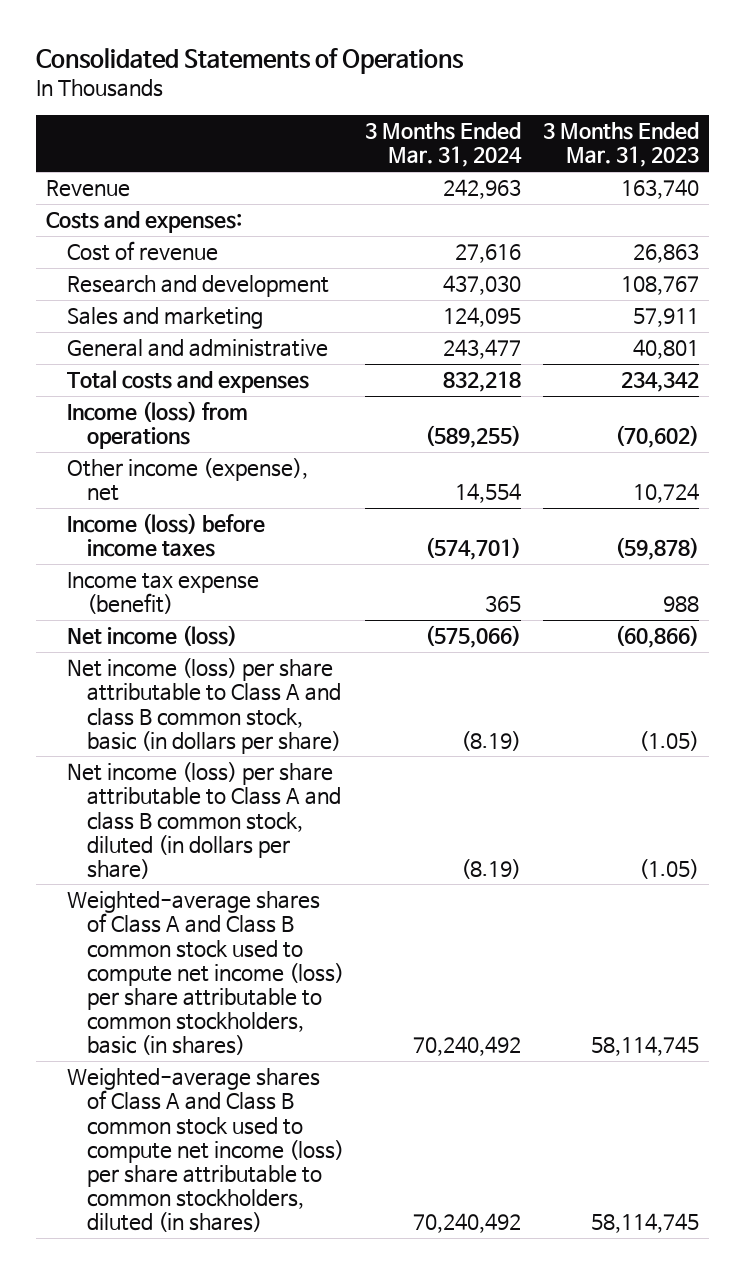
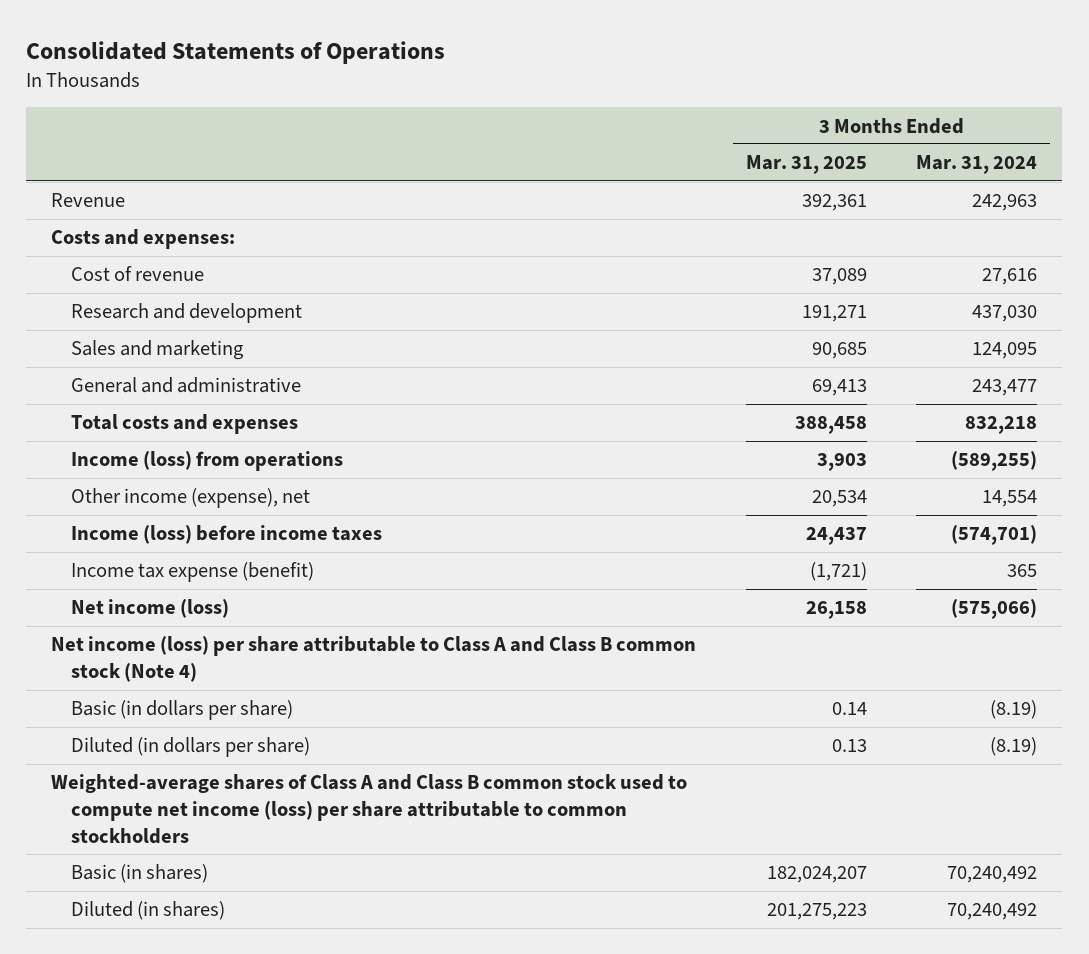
[542,122,699,168] 3 Months Ended Mar. 31, 2023 -> none
none -> [745,155,867,175] Mar. 31, 2025
none -> [51,636,697,683] Net income (loss) per share attributable to Class A and Class B common stock (Note 4)
[66,658,341,754] Net income (loss) per share attributable to Class A and class B common stock, basic (in dollars per share) -> [71,700,294,721] Basic (in dollars per share)
[66,762,341,879] Net income (loss) per share attributable to Class A and class B common stock, diluted (in dollars per share) -> [71,737,311,758] Diluted (in dollars per share)
none -> [51,774,688,844] Weighted-average shares of Class A and Class B common stock used to compute net income (loss) per share attributable to common stockholders
[66,891,344,1055] Weighted-average shares of Class A and Class B common stock used to compute net income (loss) per share attributable to common stockholders, basic (in shares) -> [71,864,209,884] Basic (in shares)
[66,1068,344,1232] Weighted-average shares of Class A and Class B common stock used to compute net income (loss) per share attributable to common stockholders, diluted (in shares) -> [71,901,226,921] Diluted (in shares)

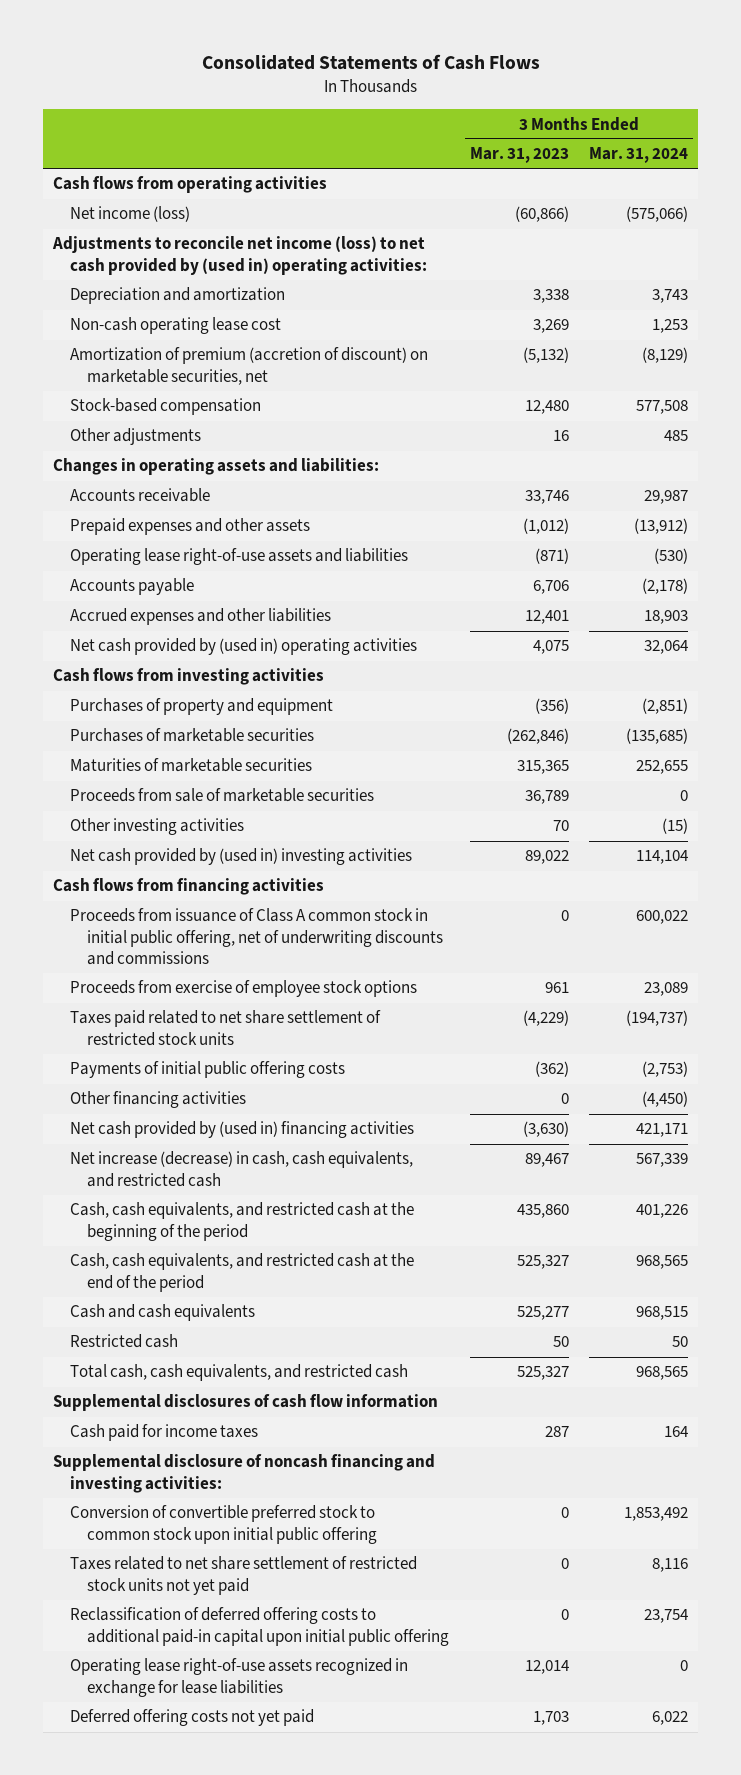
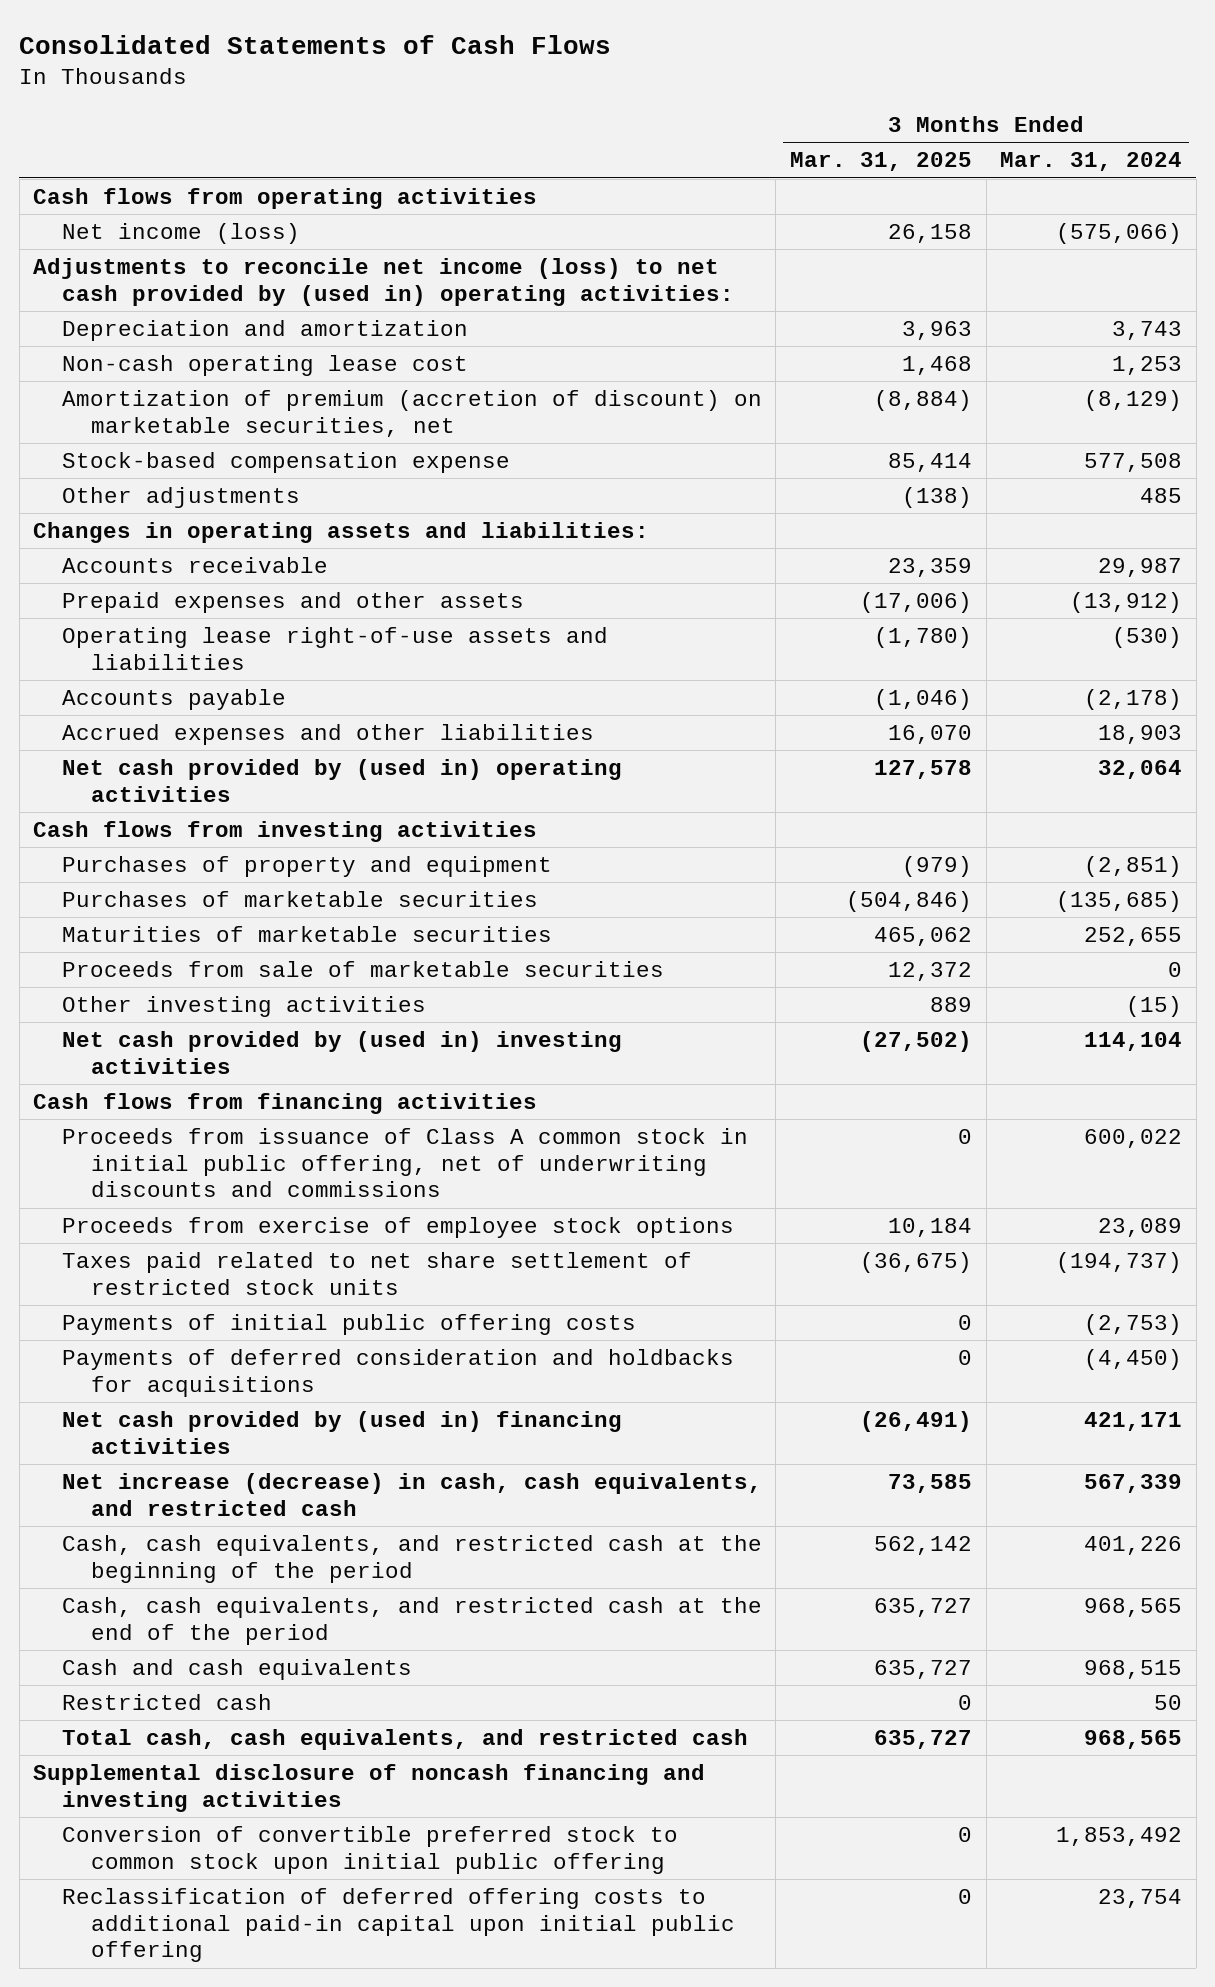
[469,147,569,164] Mar. 31, 2023 -> none
none -> [789,152,972,172] Mar. 31, 2025
[70,398,262,416] Stock-based compensation -> [61,452,510,474] Stock-based compensation expense
[70,1091,247,1109] Other financing activities -> [61,1349,734,1397] Payments of deferred consideration and holdbacks for acquisitions
[53,1394,439,1412] Supplemental disclosures of cash flow information -> none
[70,1424,259,1442] Cash paid for income taxes -> none
[53,1454,436,1493] Supplemental disclosure of noncash financing and investing activities: -> [33,1764,706,1812] Supplemental disclosure of noncash financing and investing activities
[70,1556,418,1595] Taxes related to net share settlement of restricted stock units not yet paid -> none
[70,1658,409,1697] Operating lease right-of-use assets recognized in exchange for lease liabilities -> none
[70,1709,315,1727] Deferred offering costs not yet paid -> none

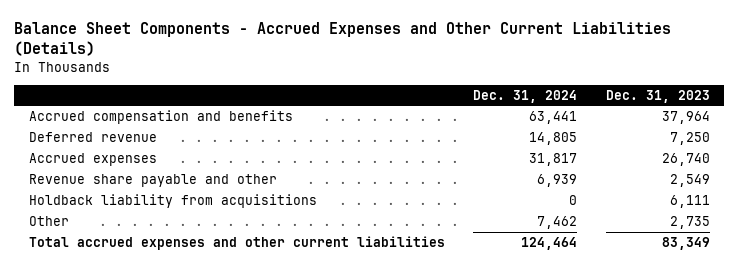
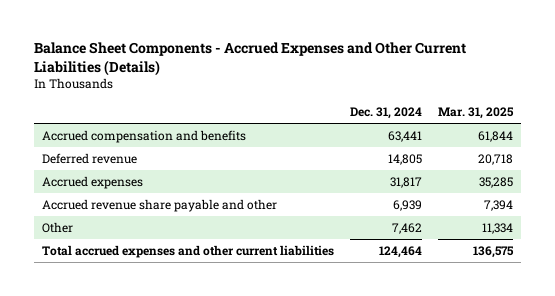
[605,89,710,103] Dec. 31, 2023 -> none
none -> [438,106,515,119] Mar. 31, 2025
[28,193,317,208] Holdback liability from acquisitions -> none
[28,173,277,187] Revenue share payable and other -> [42,198,278,212] Accrued revenue share payable and other

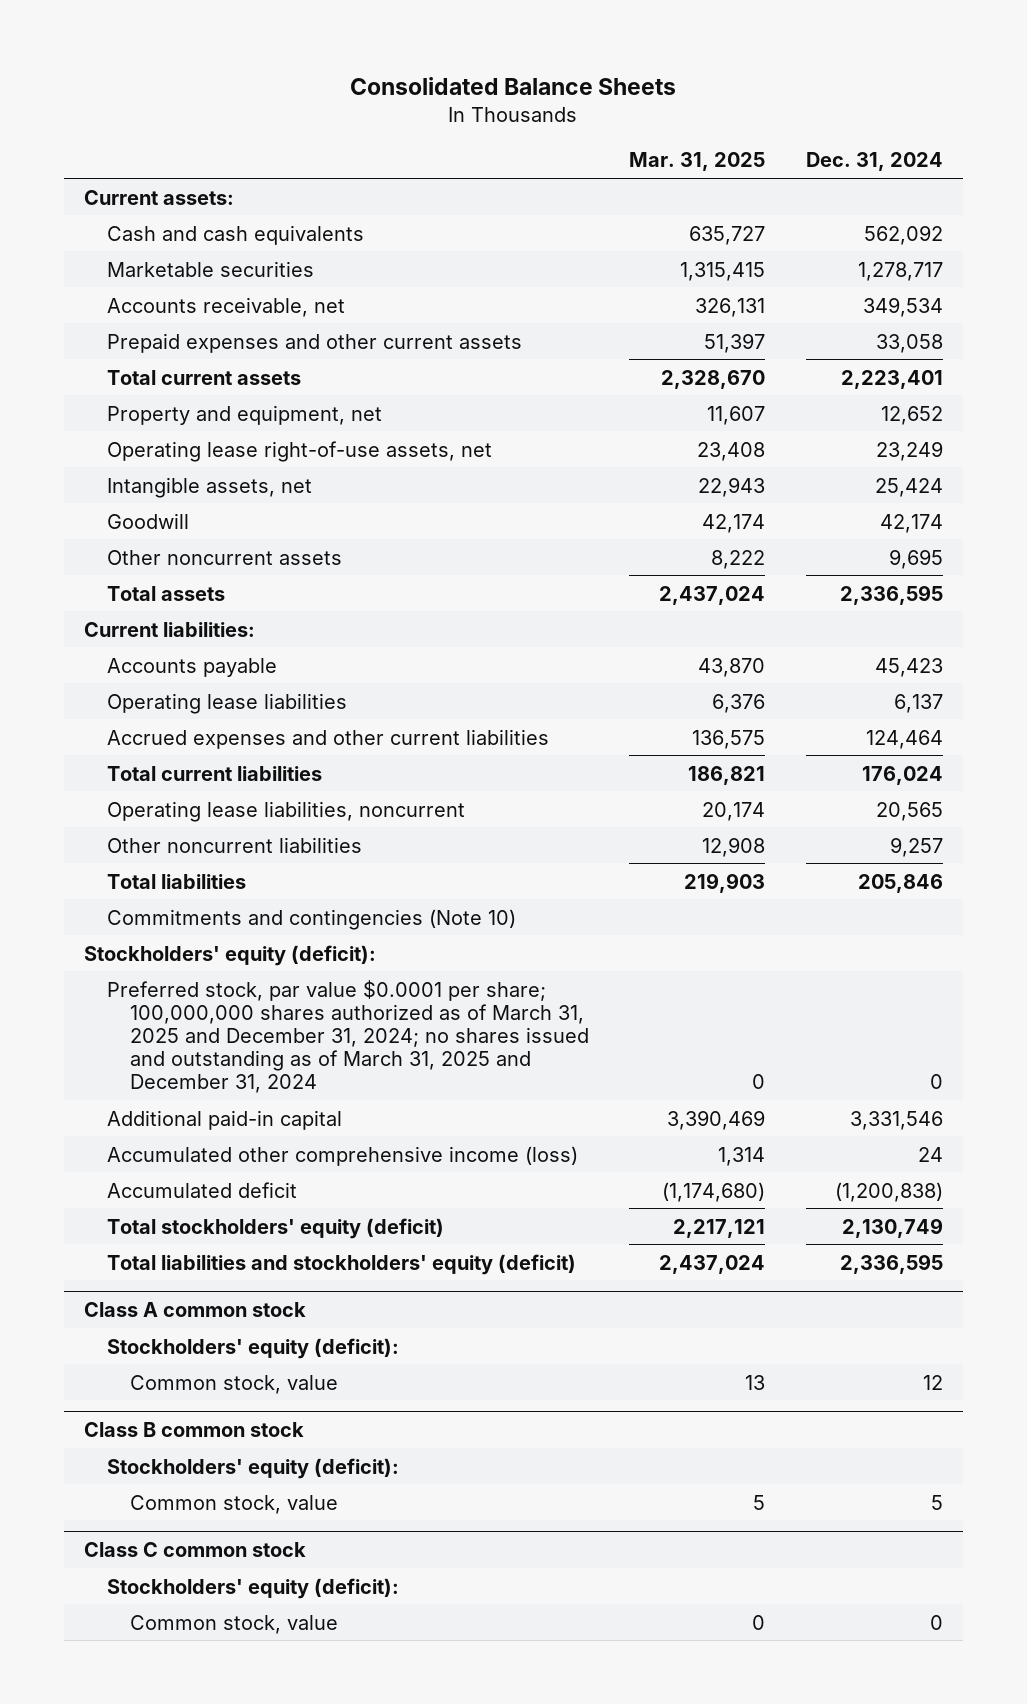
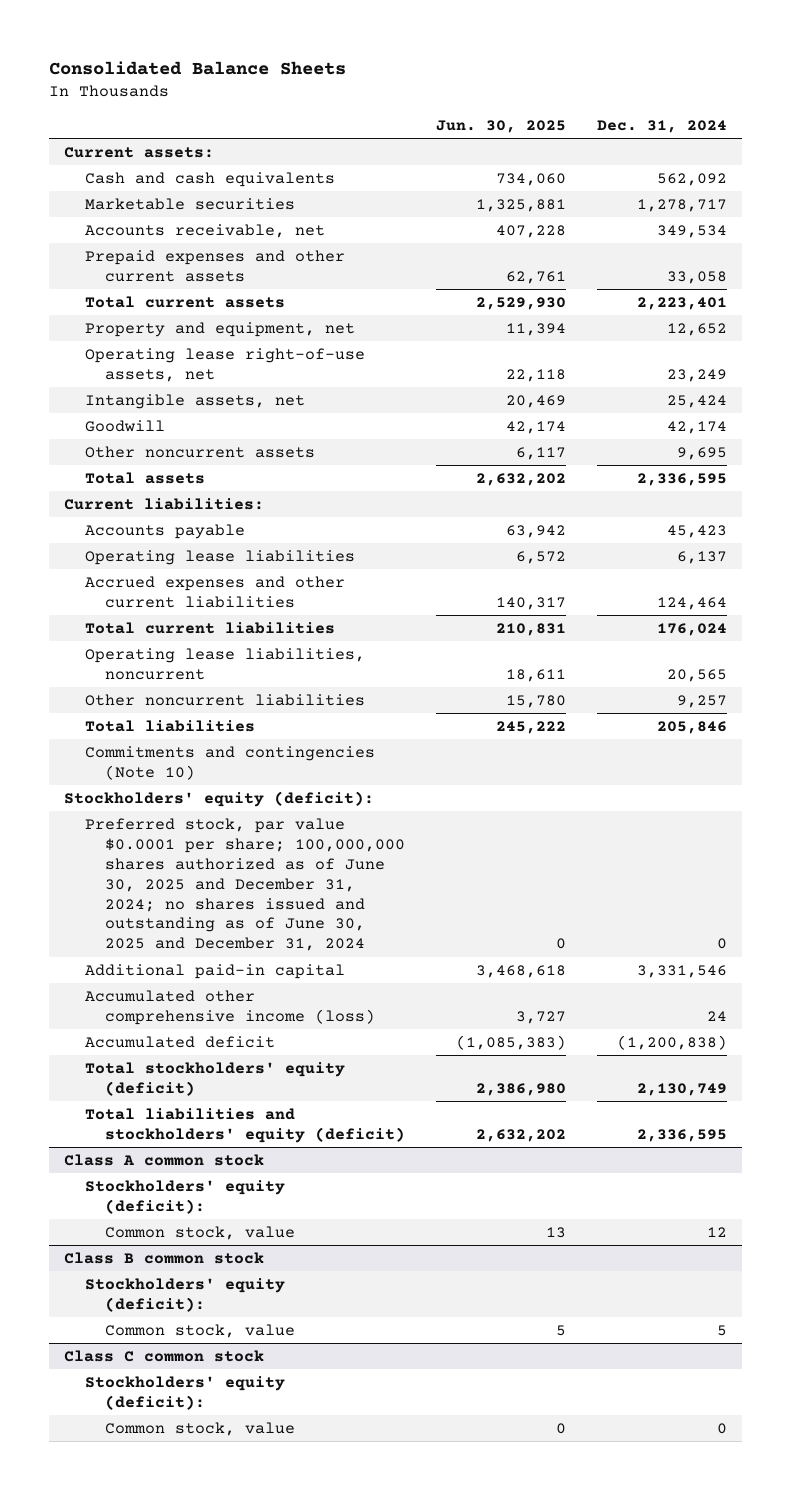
[629,152,766,172] Mar. 31, 2025 -> none
none -> [435,120,566,134] Jun. 30, 2025
[107,979,590,1093] Preferred stock, par value $0.0001 per share; 100,000,000 shares authorized as of March 31, 2025 and December 31, 2024; no shares issued and outstanding as of March 31, 2025 and December 31, 2024 -> [84,817,406,952] Preferred stock, par value $0.0001 per share; 100,000,000 shares authorized as of June 30, 2025 and December 31, 2024; no shares issued and outstanding as of June 30, 2025 and December 31, 2024

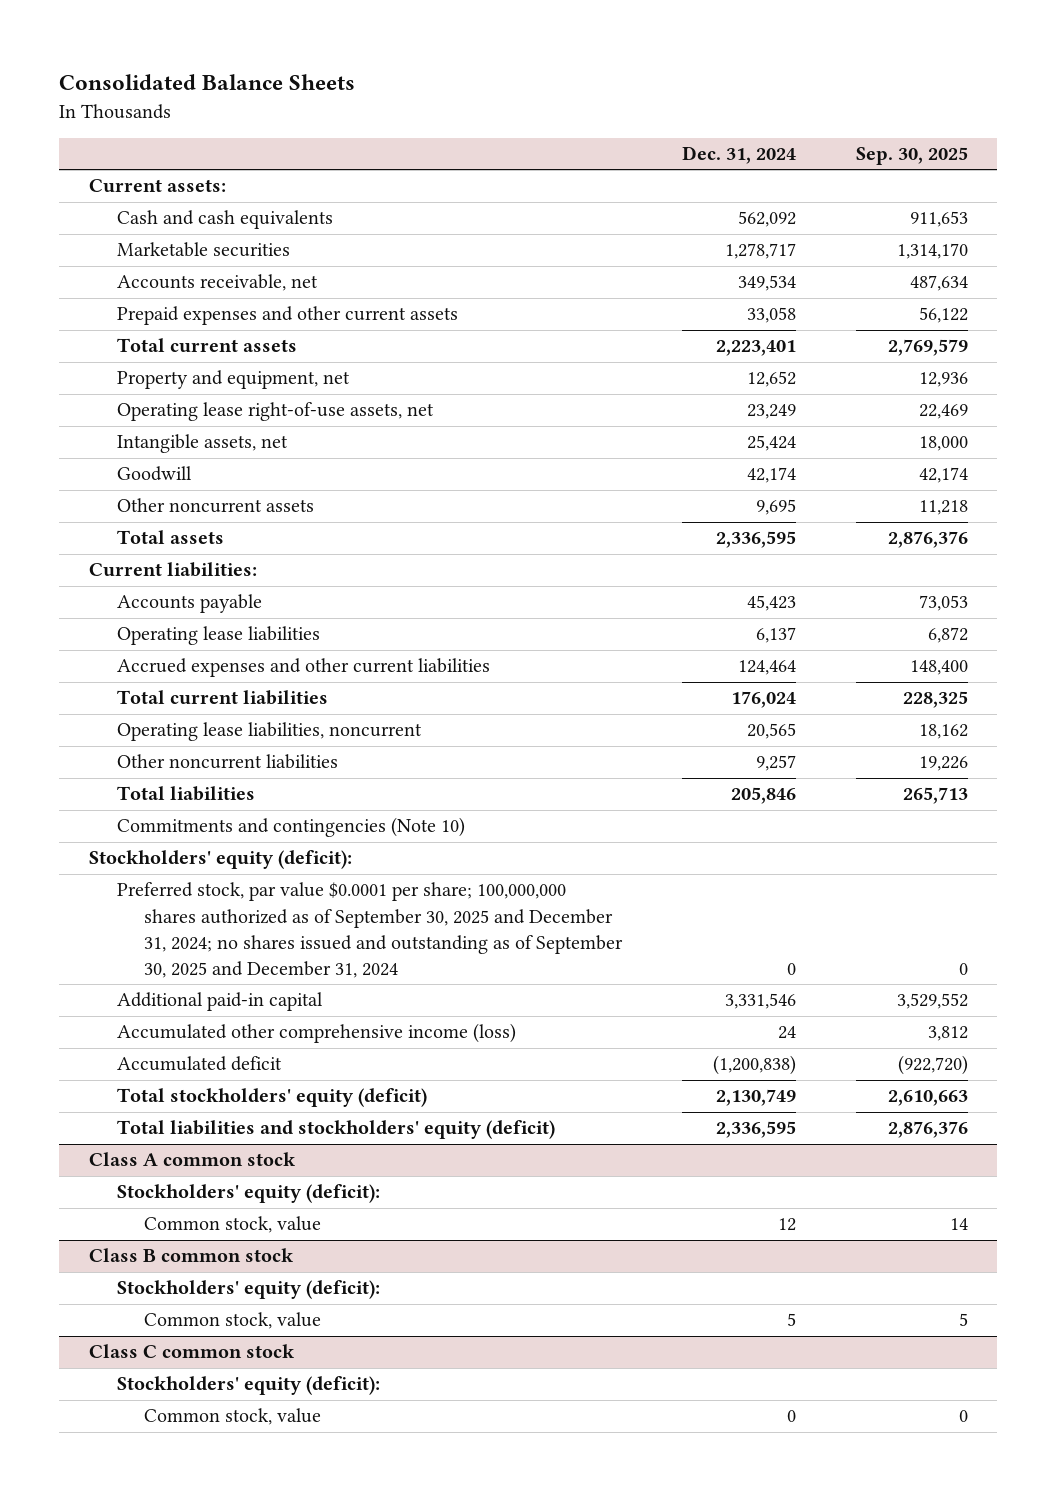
[435,120,566,134] Jun. 30, 2025 -> none
none -> [855,147,968,166] Sep. 30, 2025
[84,817,406,952] Preferred stock, par value $0.0001 per share; 100,000,000 shares authorized as of June 30, 2025 and December 31, 2024; no shares issued and outstanding as of June 30, 2025 and December 31, 2024 -> [116,882,624,978] Preferred stock, par value $0.0001 per share; 100,000,000 shares authorized as of September 30, 2025 and December 31, 2024; no shares issued and outstanding as of September 30, 2025 and December 31, 2024

